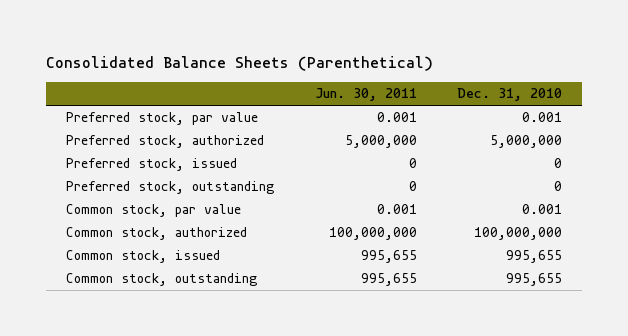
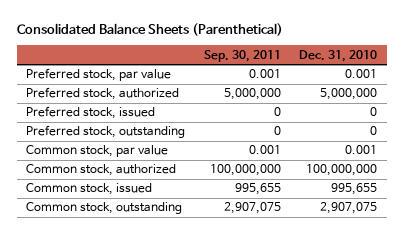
[314,88,417,102] Jun. 30, 2011 -> none
none -> [203,49,281,62] Sep. 30, 2011
[505,273,562,287] 995,655 -> [320,202,378,215] 2,907,075

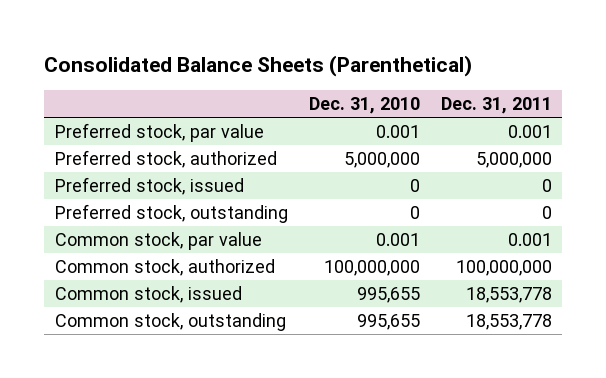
[203,49,281,62] Sep. 30, 2011 -> none
none -> [440,97,552,115] Dec. 31, 2011
[320,202,378,215] 2,907,075 -> [356,313,420,330] 995,655

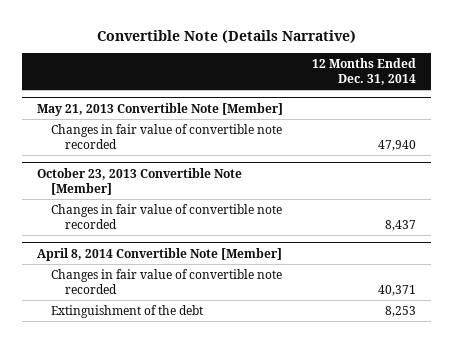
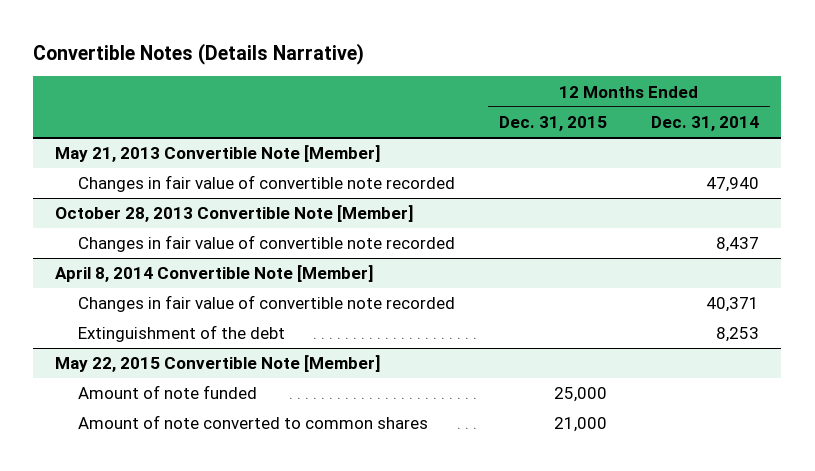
[96,29,356,43] Convertible Note (Details Narrative) -> [33,42,365,65] Convertible Notes (Details Narrative)
none -> [499,116,608,132] Dec. 31, 2015
[36,167,242,196] October 23, 2013 Convertible Note [Member] -> [55,205,414,223] October 28, 2013 Convertible Note [Member]
none -> [55,355,381,373] May 22, 2015 Convertible Note [Member]
none -> [78,385,258,400] Amount of note funded
none -> [78,415,429,430] Amount of note converted to common shares

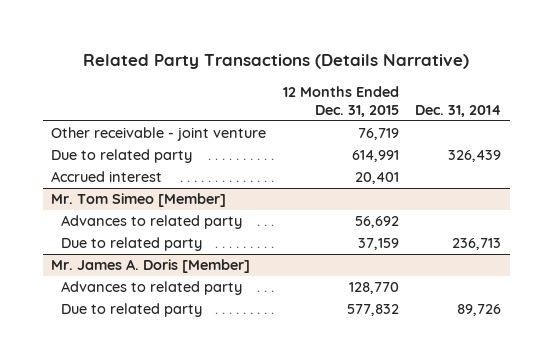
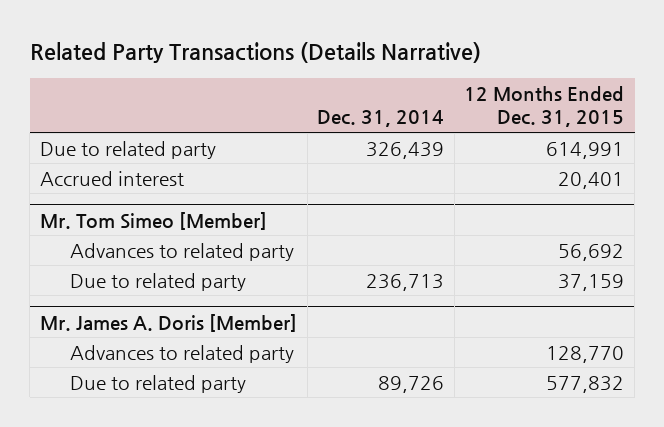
[51,127,267,142] Other receivable - joint venture -> none

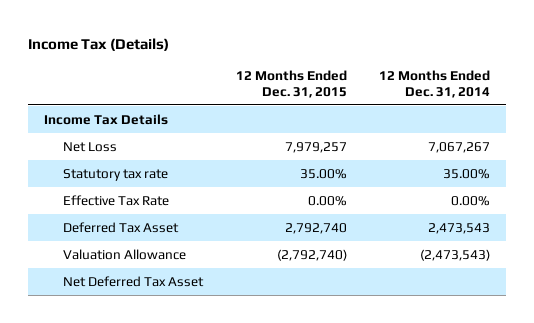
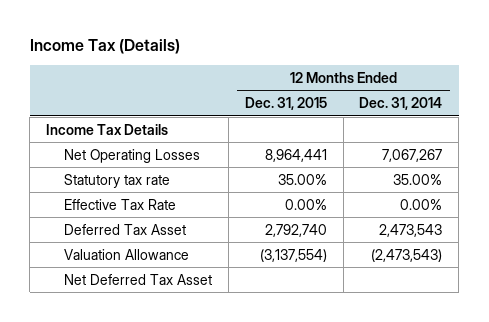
[63,141,118,152] Net Loss -> [64,148,201,163] Net Operating Losses
[284,141,347,153] 7,979,257 -> [264,148,327,162] 8,964,441
[276,248,347,261] (2,792,740) -> [259,248,327,262] (3,137,554)

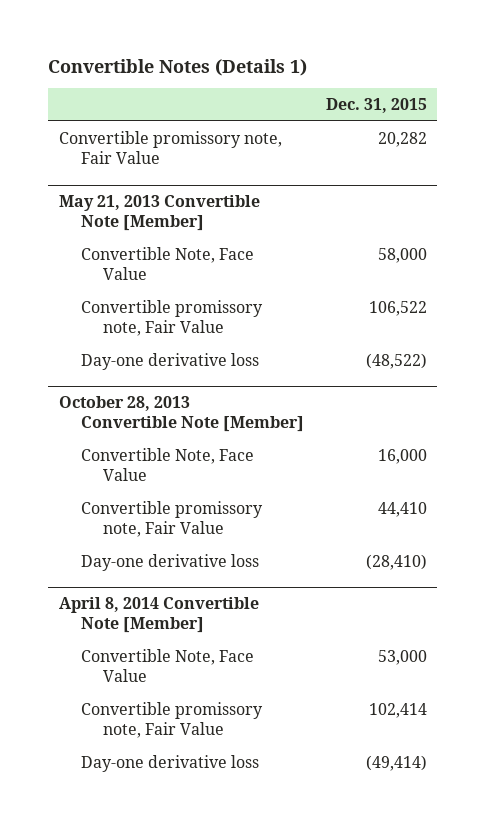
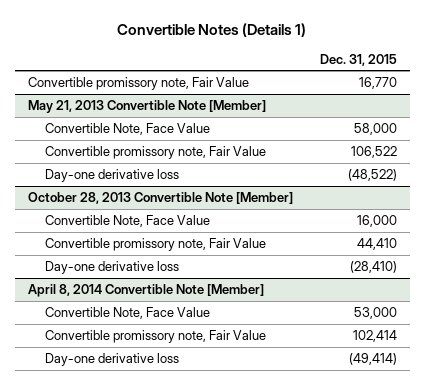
[377,131,427,147] 20,282 -> [358,77,397,90] 16,770

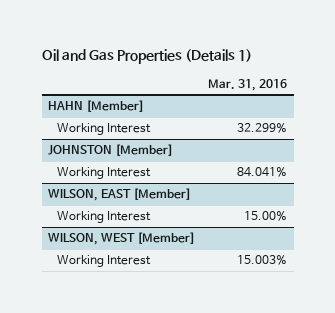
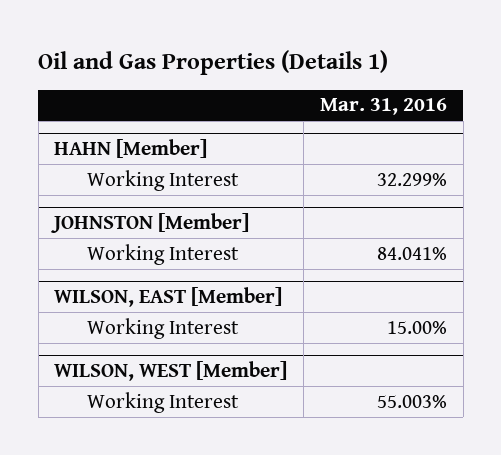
[237,255,288,266] 15.003% -> [376,394,447,408] 55.003%

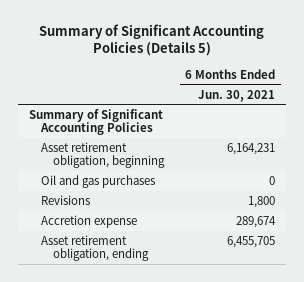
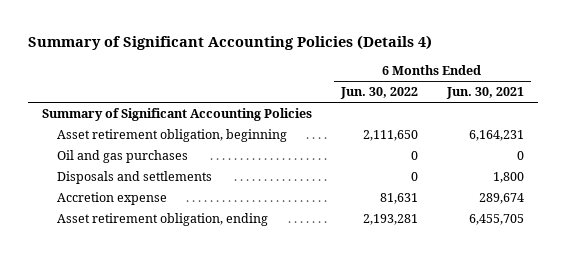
[39,23,265,57] Summary of Significant Accounting Policies (Details 5) -> [27,35,432,51] Summary of Significant Accounting Policies (Details 4)
none -> [339,87,418,100] Jun. 30, 2022
[40,195,90,206] Revisions -> none
none -> [57,171,213,185] Disposals and settlements

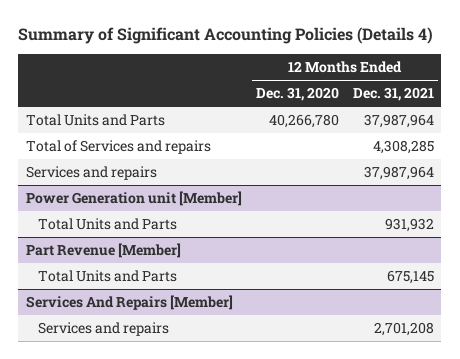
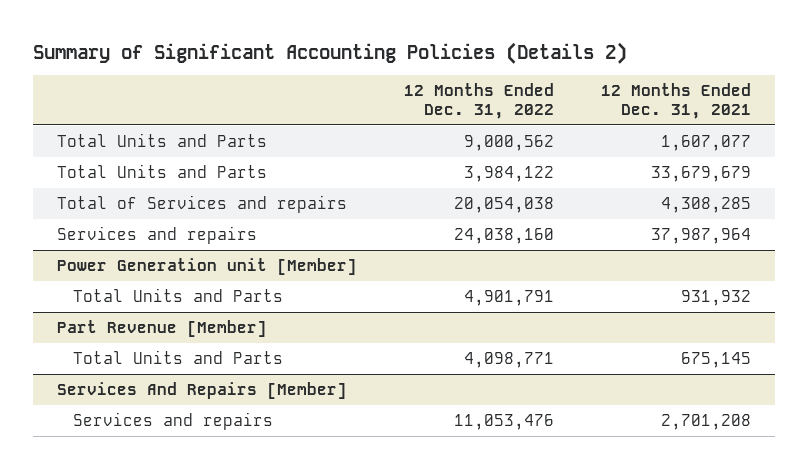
[18,26,434,44] Summary of Significant Accounting Policies (Details 4) -> [33,41,628,64] Summary of Significant Accounting Policies (Details 2)
[255,87,339,102] Dec. 31, 2020 -> none
none -> [403,83,554,119] 12 Months Ended Dec. 31, 2022
[364,114,435,129] 37,987,964 -> [661,135,752,152] 1,607,077
none -> [56,164,267,179] Total Units and Parts

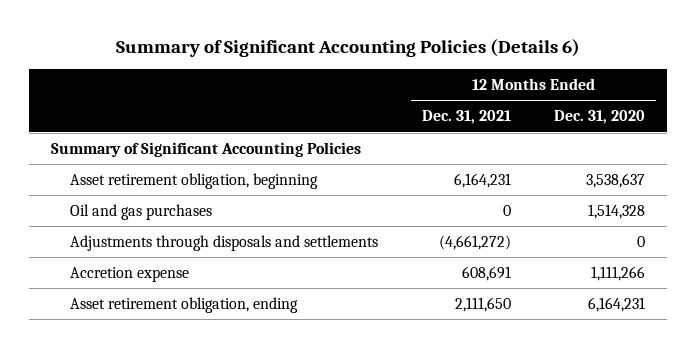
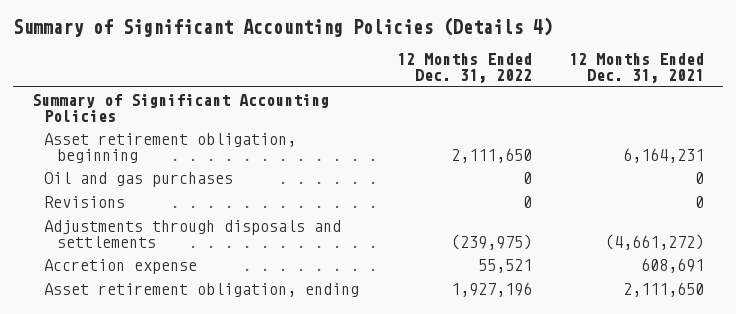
[115,39,580,58] Summary of Significant Accounting Policies (Details 6) -> [12,16,553,37] Summary of Significant Accounting Policies (Details 4)
[554,110,646,125] Dec. 31, 2020 -> none
none -> [396,53,532,84] 12 Months Ended Dec. 31, 2022
none -> [44,195,126,208] Revisions

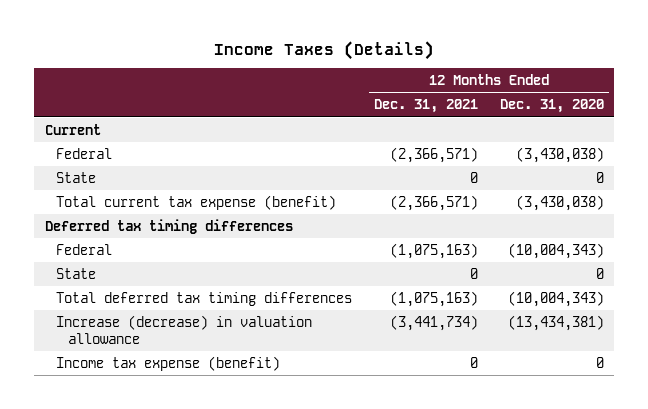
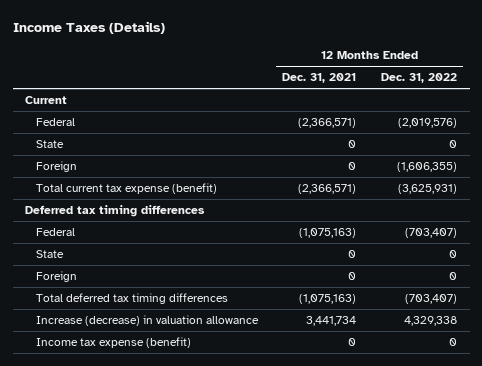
[499,99,604,114] Dec. 31, 2020 -> none
none -> [381,73,458,84] Dec. 31, 2022
none -> [35,161,77,173] Foreign
none -> [35,271,77,283] Foreign
[390,314,479,331] (3,441,734) -> [306,316,357,327] 3,441,734

